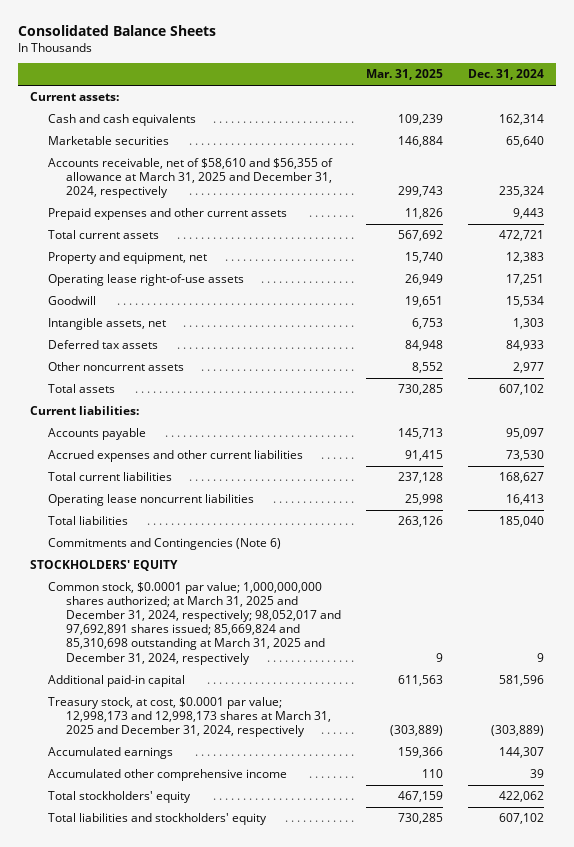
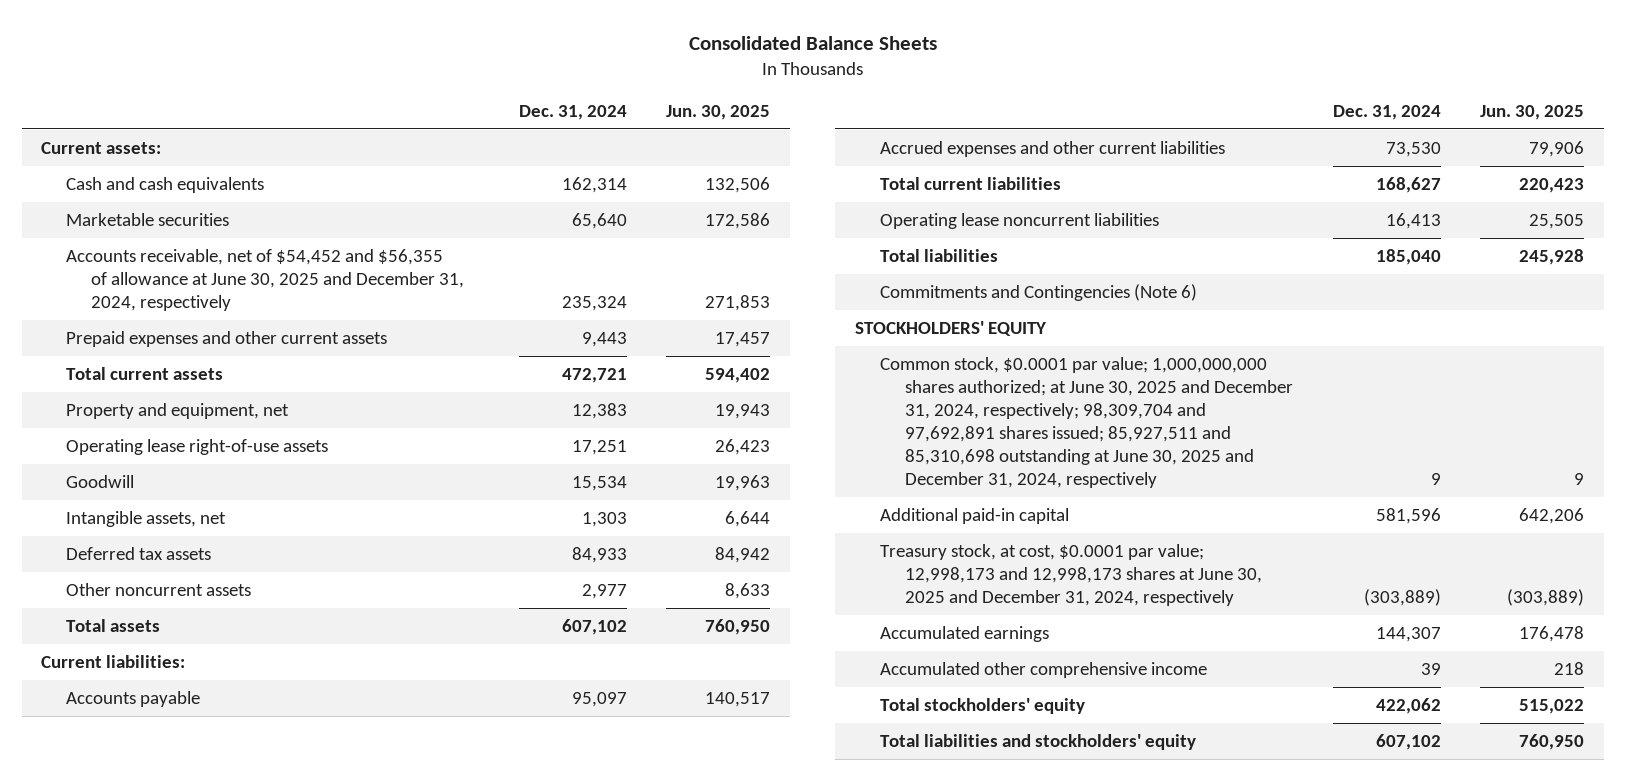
[365,69,443,81] Mar. 31, 2025 -> none
none -> [666,104,771,120] Jun. 30, 2025
[48,158,334,199] Accounts receivable, net of $58,610 and $56,355 of allowance at March 31, 2025 and December 31, 2024, respectively -> [66,248,465,311] Accounts receivable, net of $54,452 and $56,355 of allowance at June 30, 2025 and December 31, 2024, respectively
[48,582,342,665] Common stock, $0.0001 par value; 1,000,000,000 shares authorized; at March 31, 2025 and December 31, 2024, respectively; 98,052,017 and 97,692,891 shares issued; 85,669,824 and 85,310,698 outstanding at March 31, 2025 and December 31, 2024, respectively -> [880,356,1294,489] Common stock, $0.0001 par value; 1,000,000,000 shares authorized; at June 30, 2025 and December 31, 2024, respectively; 98,309,704 and 97,692,891 shares issued; 85,927,511 and 85,310,698 outstanding at June 30, 2025 and December 31, 2024, respectively
[48,697,332,738] Treasury stock, at cost, $0.0001 par value; 12,998,173 and 12,998,173 shares at March 31, 2025 and December 31, 2024, respectively -> [880,543,1263,606] Treasury stock, at cost, $0.0001 par value; 12,998,173 and 12,998,173 shares at June 30, 2025 and December 31, 2024, respectively

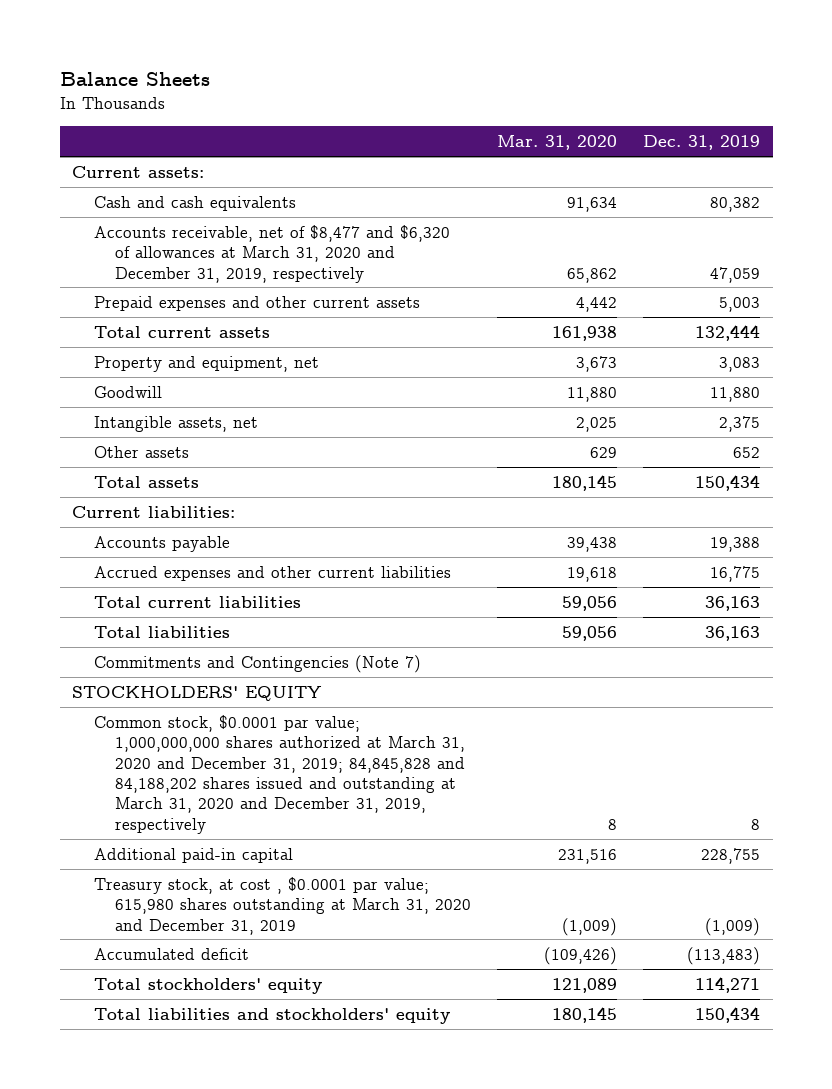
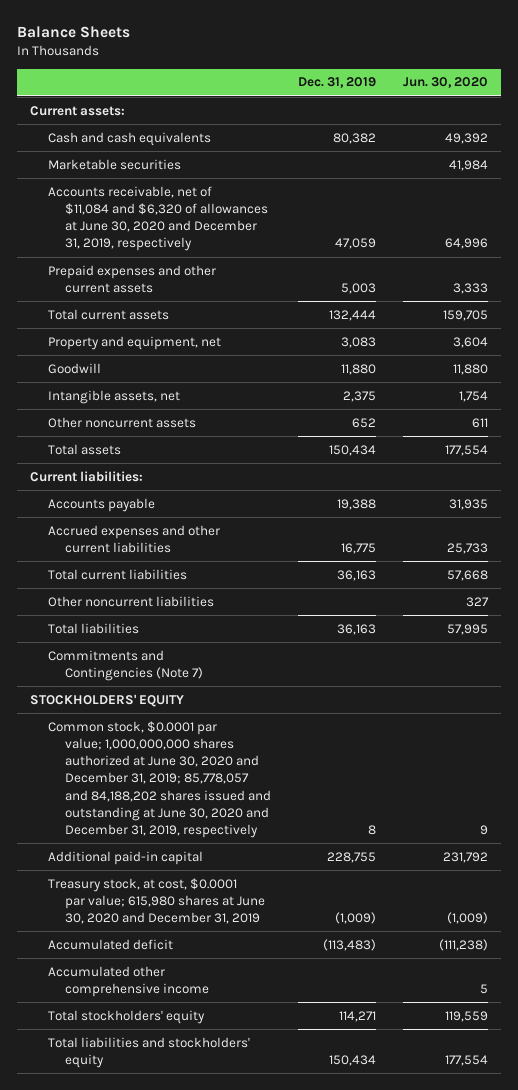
[497,135,618,151] Mar. 31, 2020 -> none
none -> [403,77,489,89] Jun. 30, 2020
none -> [47,158,181,170] Marketable securities
[93,224,450,283] Accounts receivable, net of $8,477 and $6,320 of allowances at March 31, 2020 and December 31, 2019, respectively -> [47,185,269,252] Accounts receivable, net of $11,084 and $6,320 of allowances at June 30, 2020 and December 31, 2019, respectively
[93,445,189,458] Other assets -> [47,416,196,428] Other noncurrent assets
none -> [47,595,214,607] Other noncurrent liabilities
[93,714,466,834] Common stock, $0.0001 par value; 1,000,000,000 shares authorized at March 31, 2020 and December 31, 2019; 84,845,828 and 84,188,202 shares issued and outstanding at March 31, 2020 and December 31, 2019, respectively -> [47,720,272,839] Common stock, $0.0001 par value; 1,000,000,000 shares authorized at June 30, 2020 and December 31, 2019; 85,778,057 and 84,188,202 shares issued and outstanding at June 30, 2020 and December 31, 2019, respectively
[93,876,472,935] Treasury stock, at cost , $0.0001 par value; 615,980 shares outstanding at March 31, 2020 and December 31, 2019 -> [47,877,266,925] Treasury stock, at cost, $0.0001 par value; 615,980 shares at June 30, 2020 and December 31, 2019
none -> [47,965,210,997] Accumulated other comprehensive income

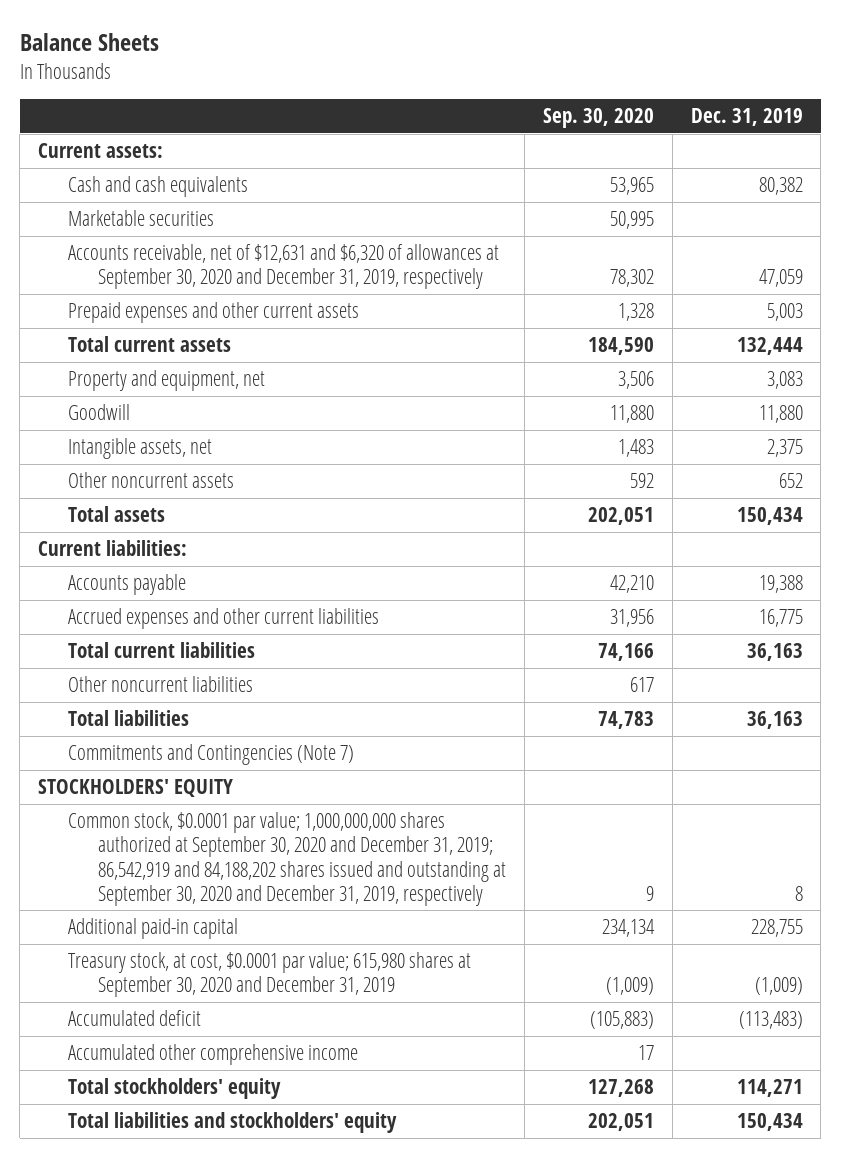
[403,77,489,89] Jun. 30, 2020 -> none
none -> [542,108,654,129] Sep. 30, 2020
[47,185,269,252] Accounts receivable, net of $11,084 and $6,320 of allowances at June 30, 2020 and December 31, 2019, respectively -> [68,244,500,290] Accounts receivable, net of $12,631 and $6,320 of allowances at September 30, 2020 and December 31, 2019, respectively
[47,720,272,839] Common stock, $0.0001 par value; 1,000,000,000 shares authorized at June 30, 2020 and December 31, 2019; 85,778,057 and 84,188,202 shares issued and outstanding at June 30, 2020 and December 31, 2019, respectively -> [68,812,507,906] Common stock, $0.0001 par value; 1,000,000,000 shares authorized at September 30, 2020 and December 31, 2019; 86,542,919 and 84,188,202 shares issued and outstanding at September 30, 2020 and December 31, 2019, respectively
[47,877,266,925] Treasury stock, at cost, $0.0001 par value; 615,980 shares at June 30, 2020 and December 31, 2019 -> [68,952,472,998] Treasury stock, at cost, $0.0001 par value; 615,980 shares at September 30, 2020 and December 31, 2019

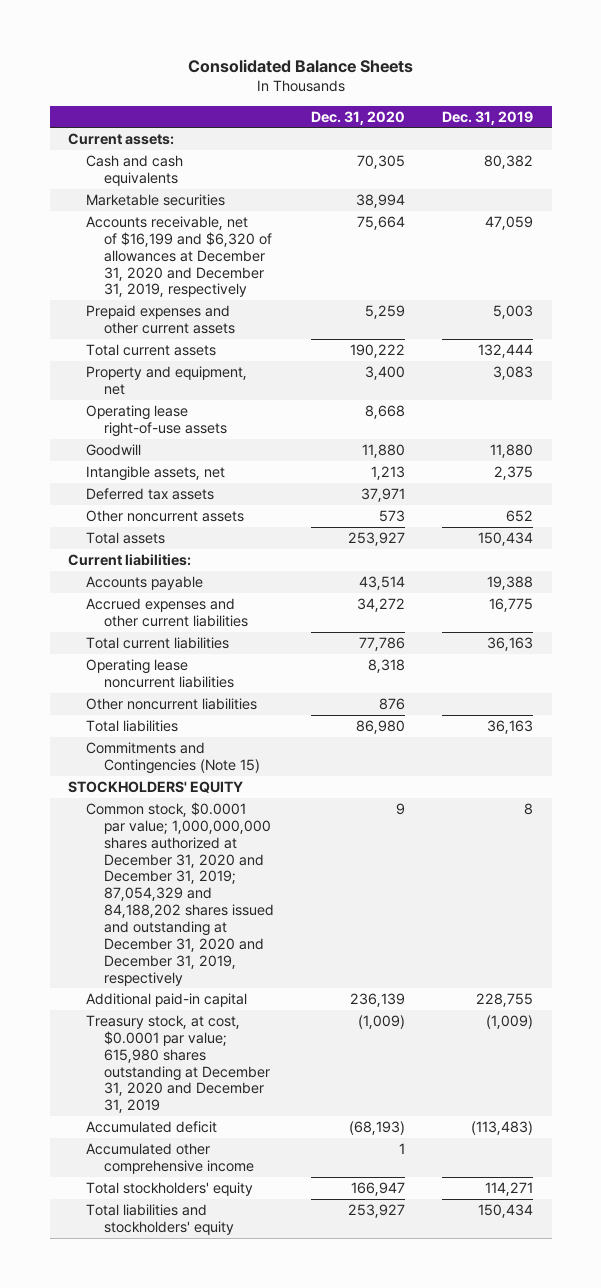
[19,33,159,52] Balance Sheets -> [187,59,413,74] Consolidated Balance Sheets
[542,108,654,129] Sep. 30, 2020 -> none
none -> [310,110,405,125] Dec. 31, 2020
[68,244,500,290] Accounts receivable, net of $12,631 and $6,320 of allowances at September 30, 2020 and December 31, 2019, respectively -> [86,215,272,298] Accounts receivable, net of $16,199 and $6,320 of allowances at December 31, 2020 and December 31, 2019, respectively
none -> [86,404,227,437] Operating lease right-of-use assets
none -> [86,487,215,500] Deferred tax assets
none -> [86,658,234,688] Operating lease noncurrent liabilities
[68,744,355,766] Commitments and Contingencies (Note 7) -> [86,741,260,774] Commitments and Contingencies (Note 15)
[68,812,507,906] Common stock, $0.0001 par value; 1,000,000,000 shares authorized at September 30, 2020 and December 31, 2019; 86,542,919 and 84,188,202 shares issued and outstanding at September 30, 2020 and December 31, 2019, respectively -> [86,801,274,986] Common stock, $0.0001 par value; 1,000,000,000 shares authorized at December 31, 2020 and December 31, 2019; 87,054,329 and 84,188,202 shares issued and outstanding at December 31, 2020 and December 31, 2019, respectively
[68,952,472,998] Treasury stock, at cost, $0.0001 par value; 615,980 shares at September 30, 2020 and December 31, 2019 -> [86,1014,270,1114] Treasury stock, at cost, $0.0001 par value; 615,980 shares outstanding at December 31, 2020 and December 31, 2019

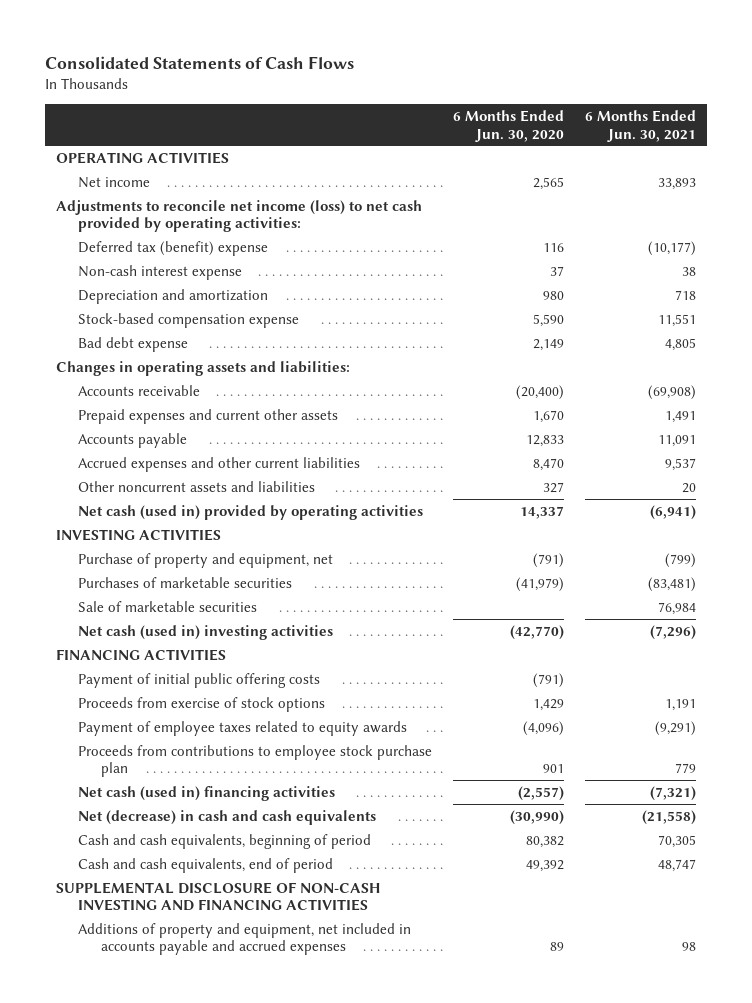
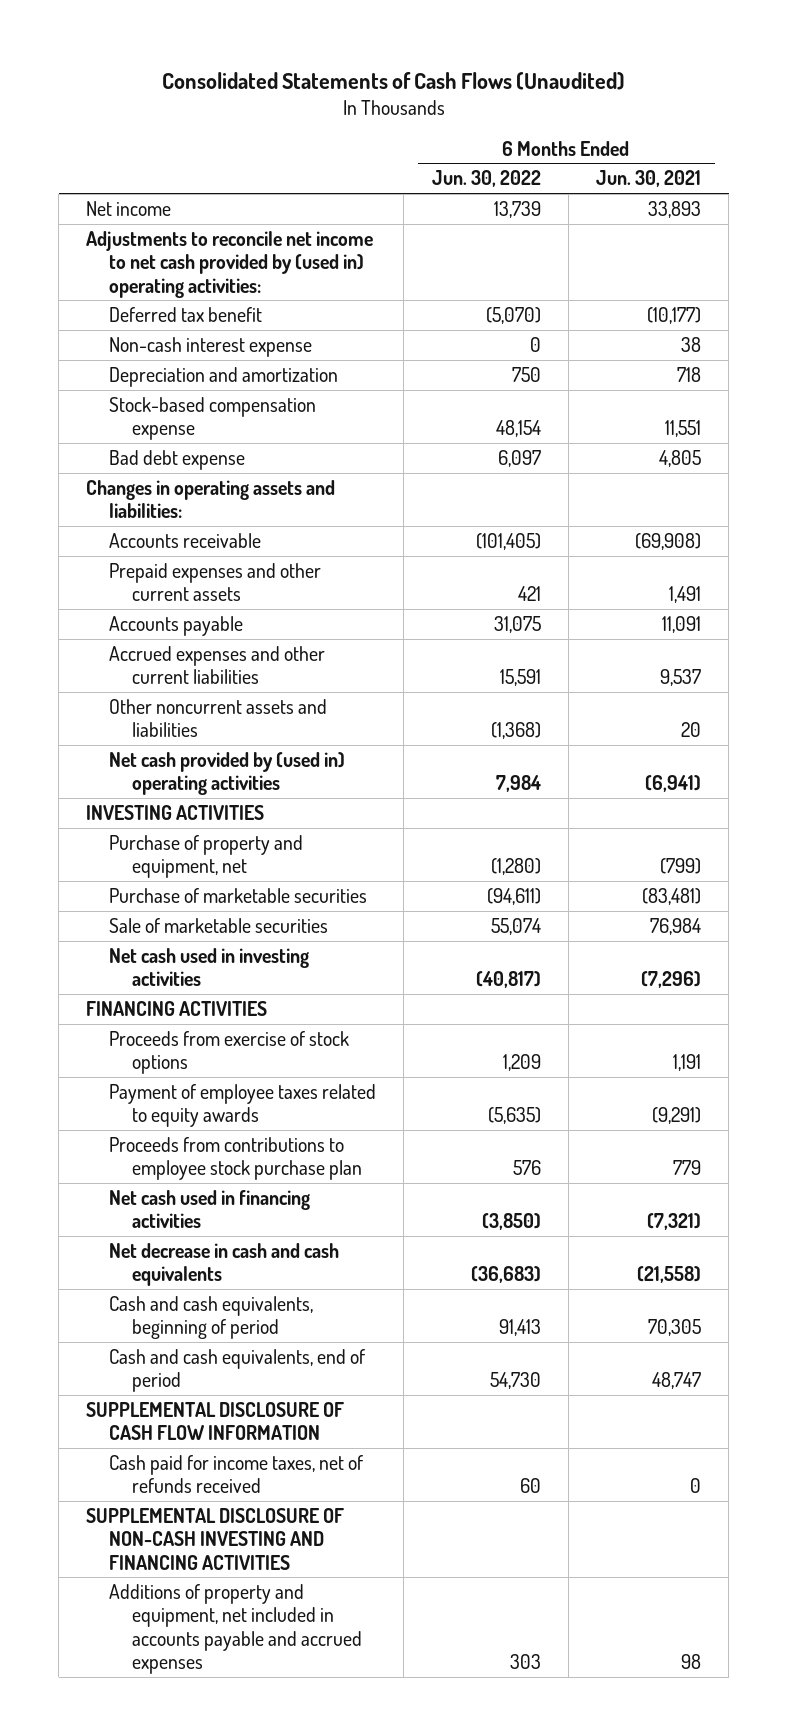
[45,55,355,69] Consolidated Statements of Cash Flows -> [161,71,625,90] Consolidated Statements of Cash Flows (Unaudited)
[453,109,565,142] 6 Months Ended Jun. 30, 2020 -> none
none -> [431,170,541,188] Jun. 30, 2022
[55,151,229,164] OPERATING ACTIVITIES -> none
[55,199,422,233] Adjustments to reconcile net income (loss) to net cash provided by operating activities: -> [86,230,374,298] Adjustments to reconcile net income to net cash provided by (used in) operating activities:
[78,240,269,256] Deferred tax (benefit) expense -> [109,306,263,322] Deferred tax benefit
[78,408,339,424] Prepaid expenses and current other assets -> [109,562,322,602] Prepaid expenses and other current assets
[78,504,424,520] Net cash (used in) provided by operating activities -> [109,751,346,796] Net cash provided by (used in) operating activities
[78,576,293,588] Purchases of marketable securities -> [109,887,368,903] Purchase of marketable securities
[78,624,334,640] Net cash (used in) investing activities -> [109,947,310,987] Net cash used in investing activities
[78,672,321,688] Payment of initial public offering costs -> none
[78,785,336,801] Net cash (used in) financing activities -> [109,1189,311,1229] Net cash used in financing activities
[78,809,377,825] Net (decrease) in cash and cash equivalents -> [109,1242,340,1287] Net decrease in cash and cash equivalents
none -> [86,1401,345,1441] SUPPLEMENTAL DISCLOSURE OF CASH FLOW INFORMATION
none -> [109,1454,364,1494] Cash paid for income taxes, net of refunds received

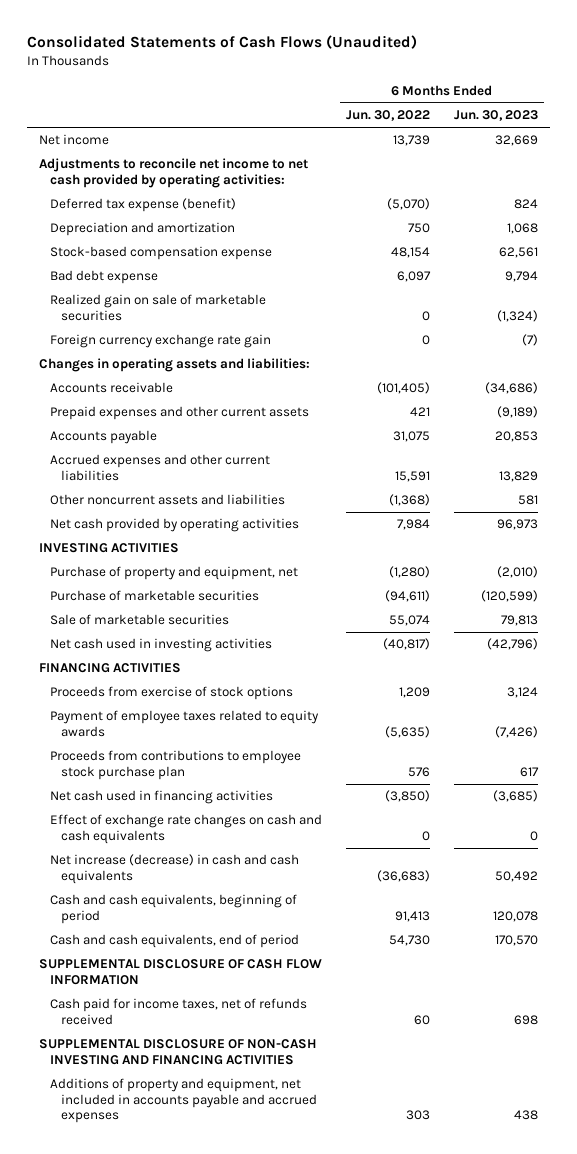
[595,170,701,188] Jun. 30, 2021 -> none
none -> [454,110,539,122] Jun. 30, 2023
[109,336,313,357] Non-cash interest expense -> none
[86,230,374,298] Adjustments to reconcile net income to net cash provided by (used in) operating activities: -> [38,158,308,188] Adjustments to reconcile net income to net cash provided by operating activities:
[109,306,263,322] Deferred tax benefit -> [49,198,236,213] Deferred tax expense (benefit)
none -> [49,294,266,321] Realized gain on sale of marketable securities
none -> [49,334,271,349] Foreign currency exchange rate gain
[109,751,346,796] Net cash provided by (used in) operating activities -> [49,518,299,533] Net cash provided by operating activities
none -> [49,814,322,844] Effect of exchange rate changes on cash and cash equivalents
[109,1242,340,1287] Net decrease in cash and cash equivalents -> [49,854,299,884] Net increase (decrease) in cash and cash equivalents

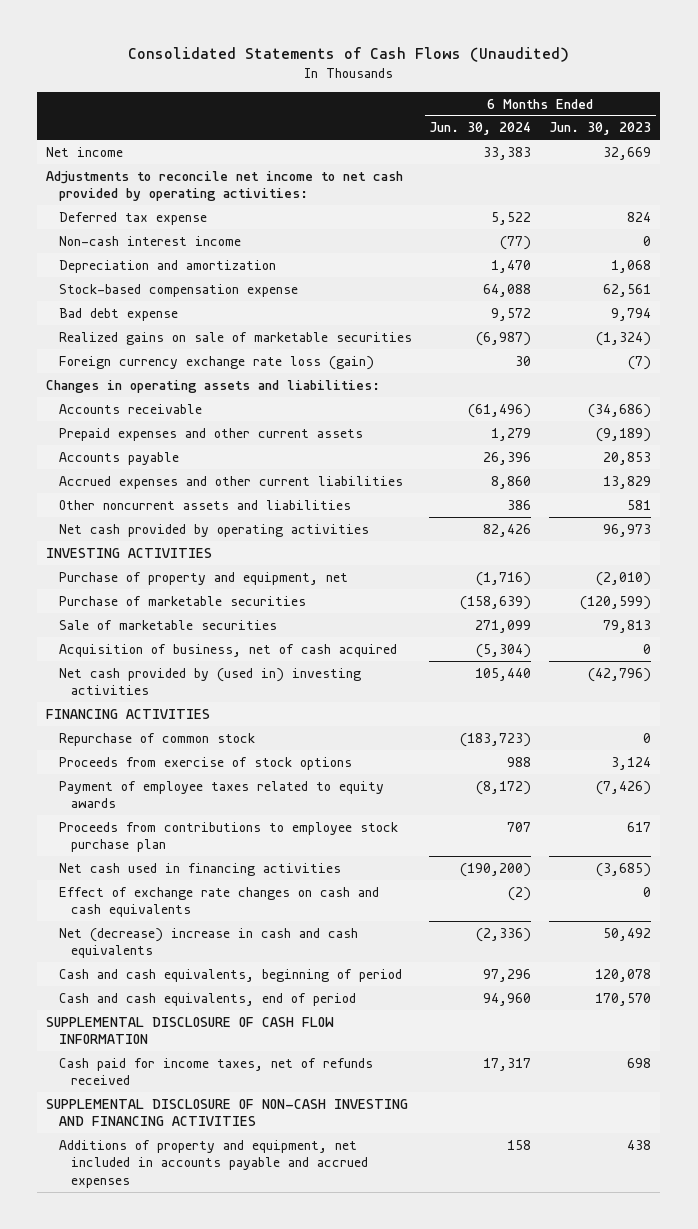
[345,110,430,122] Jun. 30, 2022 -> none
none -> [429,122,532,136] Jun. 30, 2024
[49,198,236,213] Deferred tax expense (benefit) -> [58,211,207,225] Deferred tax expense
none -> [58,235,241,246] Non-cash interest income
[49,294,266,321] Realized gain on sale of marketable securities -> [58,331,412,345] Realized gains on sale of marketable securities
[49,334,271,349] Foreign currency exchange rate gain -> [58,355,374,370] Foreign currency exchange rate loss (gain)
none -> [58,643,397,657] Acquisition of business, net of cash acquired
[49,638,272,653] Net cash used in investing activities -> [58,667,361,696] Net cash provided by (used in) investing activities
none -> [58,732,255,746] Repurchase of common stock
[49,854,299,884] Net increase (decrease) in cash and cash equivalents -> [58,927,358,959] Net (decrease) increase in cash and cash equivalents

